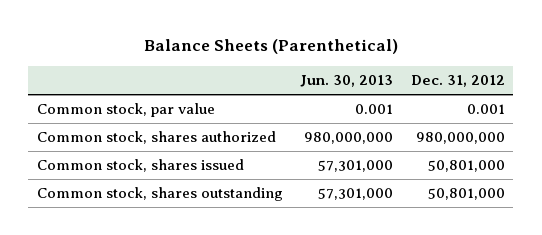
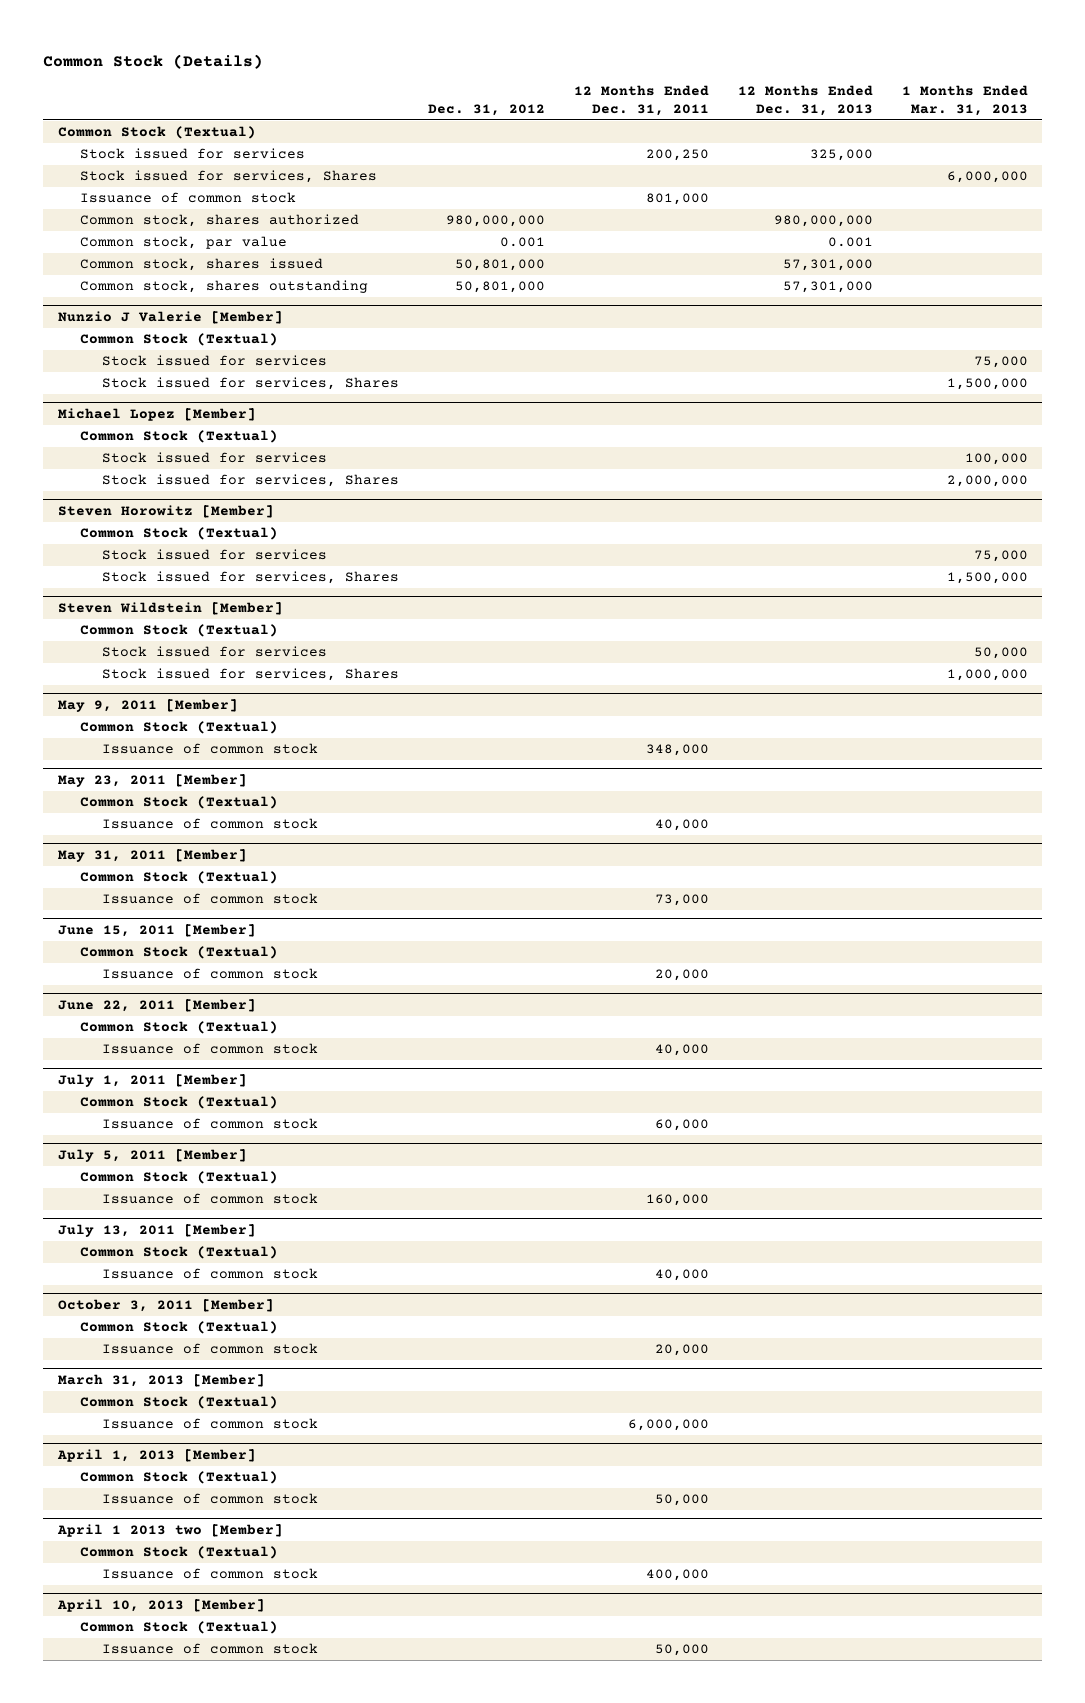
[143,39,398,55] Balance Sheets (Parenthetical) -> [43,53,264,69] Common Stock (Details)
[300,75,394,88] Jun. 30, 2013 -> none
none -> [573,85,709,117] 12 Months Ended Dec. 31, 2011
none -> [737,85,873,117] 12 Months Ended Dec. 31, 2013
none -> [901,85,1028,117] 1 Months Ended Mar. 31, 2013
none -> [57,126,256,140] Common Stock (Textual)
none -> [79,148,305,160] Stock issued for services
none -> [79,170,377,184] Stock issued for services, Shares
none -> [79,192,296,204] Issuance of common stock
[37,103,216,118] Common stock, par value -> [79,236,287,250] Common stock, par value
none -> [57,311,283,325] Nunzio J Valerie [Member]
none -> [79,333,278,347] Common Stock (Textual)
none -> [101,355,327,367] Stock issued for services
none -> [101,377,399,391] Stock issued for services, Shares
none -> [57,408,256,422] Michael Lopez [Member]
none -> [79,430,278,444] Common Stock (Textual)
none -> [101,452,327,464] Stock issued for services
none -> [101,474,399,488] Stock issued for services, Shares
none -> [57,505,274,519] Steven Horowitz [Member]
none -> [79,527,278,541] Common Stock (Textual)
none -> [101,549,327,561] Stock issued for services
none -> [101,571,399,585] Stock issued for services, Shares
none -> [57,602,283,616] Steven Wildstein [Member]
none -> [79,624,278,638] Common Stock (Textual)
none -> [101,646,327,658] Stock issued for services
none -> [101,668,399,682] Stock issued for services, Shares
none -> [57,699,238,713] May 9, 2011 [Member]
none -> [79,721,278,735] Common Stock (Textual)
none -> [101,743,318,755] Issuance of common stock
none -> [57,774,247,788] May 23, 2011 [Member]
none -> [79,796,278,810] Common Stock (Textual)
none -> [101,818,318,830] Issuance of common stock
none -> [57,849,247,863] May 31, 2011 [Member]
none -> [79,871,278,885] Common Stock (Textual)
none -> [101,893,318,905] Issuance of common stock
none -> [57,924,256,938] June 15, 2011 [Member]
none -> [79,946,278,960] Common Stock (Textual)
none -> [101,968,318,980] Issuance of common stock
none -> [57,999,256,1013] June 22, 2011 [Member]
none -> [79,1021,278,1035] Common Stock (Textual)
none -> [101,1043,318,1055] Issuance of common stock
none -> [57,1074,247,1088] July 1, 2011 [Member]
none -> [79,1096,278,1110] Common Stock (Textual)
none -> [101,1118,318,1130] Issuance of common stock
none -> [57,1149,247,1163] July 5, 2011 [Member]
none -> [79,1171,278,1185] Common Stock (Textual)
none -> [101,1193,318,1205] Issuance of common stock
none -> [57,1224,256,1238] July 13, 2011 [Member]
none -> [79,1246,278,1260] Common Stock (Textual)
none -> [101,1268,318,1280] Issuance of common stock
none -> [57,1299,274,1313] October 3, 2011 [Member]
none -> [79,1321,278,1335] Common Stock (Textual)
none -> [101,1343,318,1355] Issuance of common stock
none -> [57,1374,265,1388] March 31, 2013 [Member]
none -> [79,1396,278,1410] Common Stock (Textual)
none -> [101,1418,318,1430] Issuance of common stock
none -> [56,1449,256,1463] April 1, 2013 [Member]
none -> [79,1471,278,1485] Common Stock (Textual)
none -> [101,1493,318,1505] Issuance of common stock
none -> [56,1524,283,1538] April 1 2013 two [Member]
none -> [79,1546,278,1560] Common Stock (Textual)
none -> [101,1568,318,1580] Issuance of common stock
none -> [56,1599,265,1613] April 10, 2013 [Member]
none -> [79,1621,278,1635] Common Stock (Textual)
none -> [101,1643,318,1655] Issuance of common stock

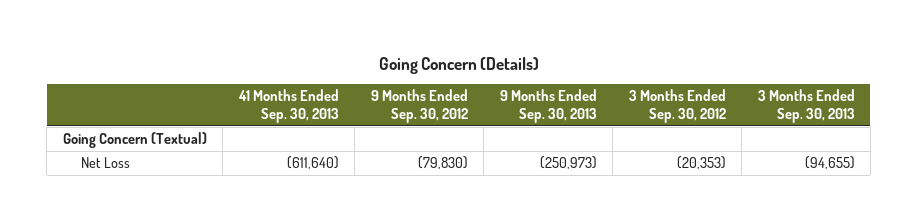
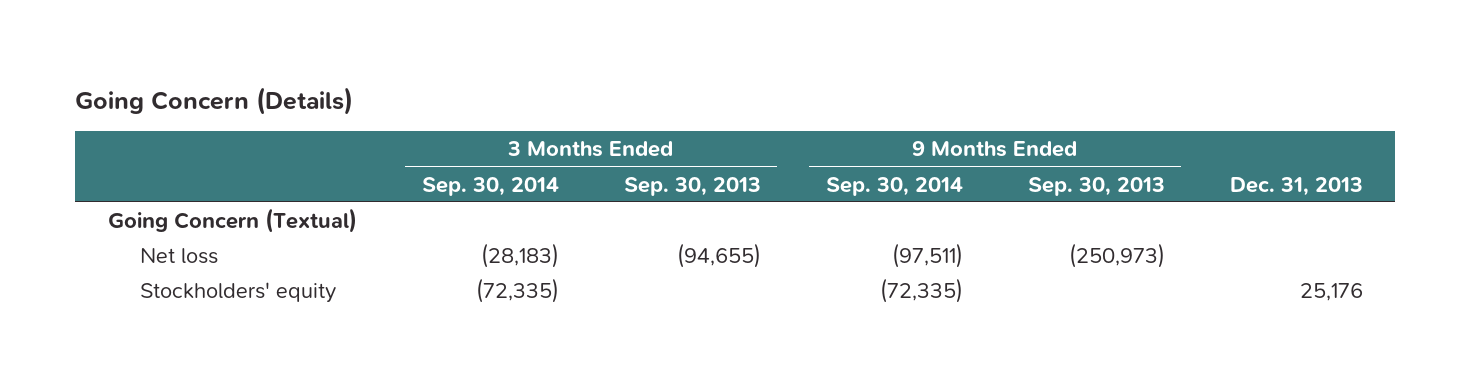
[237,89,339,124] 41 Months Ended Sep. 30, 2013 -> none
[370,89,468,124] 9 Months Ended Sep. 30, 2012 -> none
[628,89,726,124] 3 Months Ended Sep. 30, 2012 -> none
none -> [421,176,559,196] Sep. 30, 2014
none -> [825,176,963,196] Sep. 30, 2014
none -> [1229,176,1363,196] Dec. 31, 2013
[80,157,130,169] Net Loss -> [140,248,219,265] Net loss
none -> [140,282,337,304] Stockholders' equity

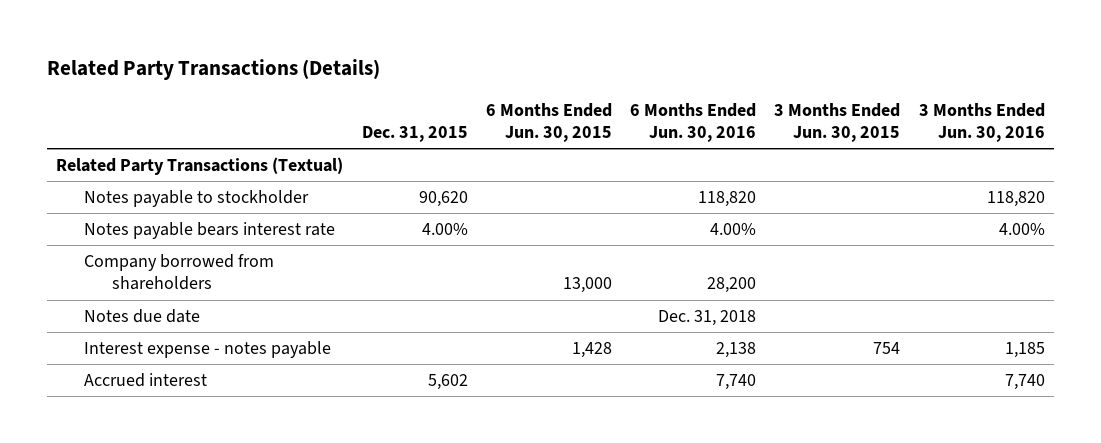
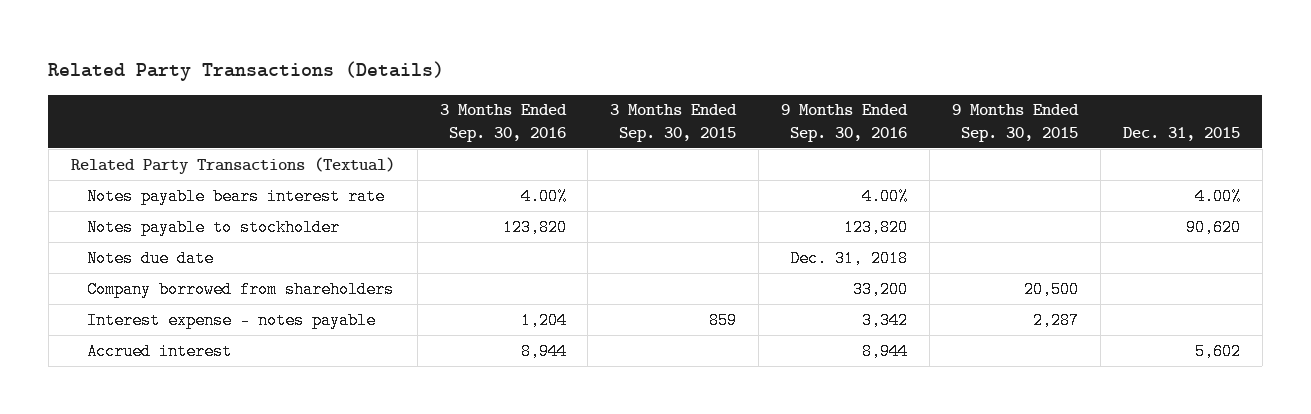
[485,102,612,142] 6 Months Ended Jun. 30, 2015 -> none
[630,102,757,142] 6 Months Ended Jun. 30, 2016 -> none
[774,102,901,142] 3 Months Ended Jun. 30, 2015 -> none
[918,102,1045,142] 3 Months Ended Jun. 30, 2016 -> none
none -> [439,104,567,142] 3 Months Ended Sep. 30, 2016
none -> [610,104,738,142] 3 Months Ended Sep. 30, 2015
none -> [781,104,909,142] 9 Months Ended Sep. 30, 2016
none -> [952,104,1080,142] 9 Months Ended Sep. 30, 2015
[83,190,309,208] Notes payable to stockholder -> [86,218,340,236] Notes payable to stockholder
[83,254,274,291] Company borrowed from shareholders -> [86,280,394,298] Company borrowed from shareholders

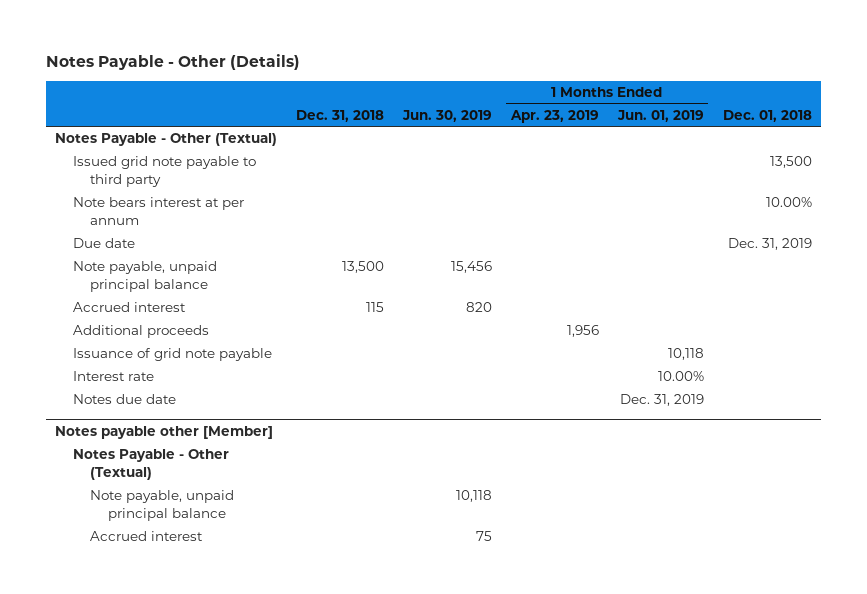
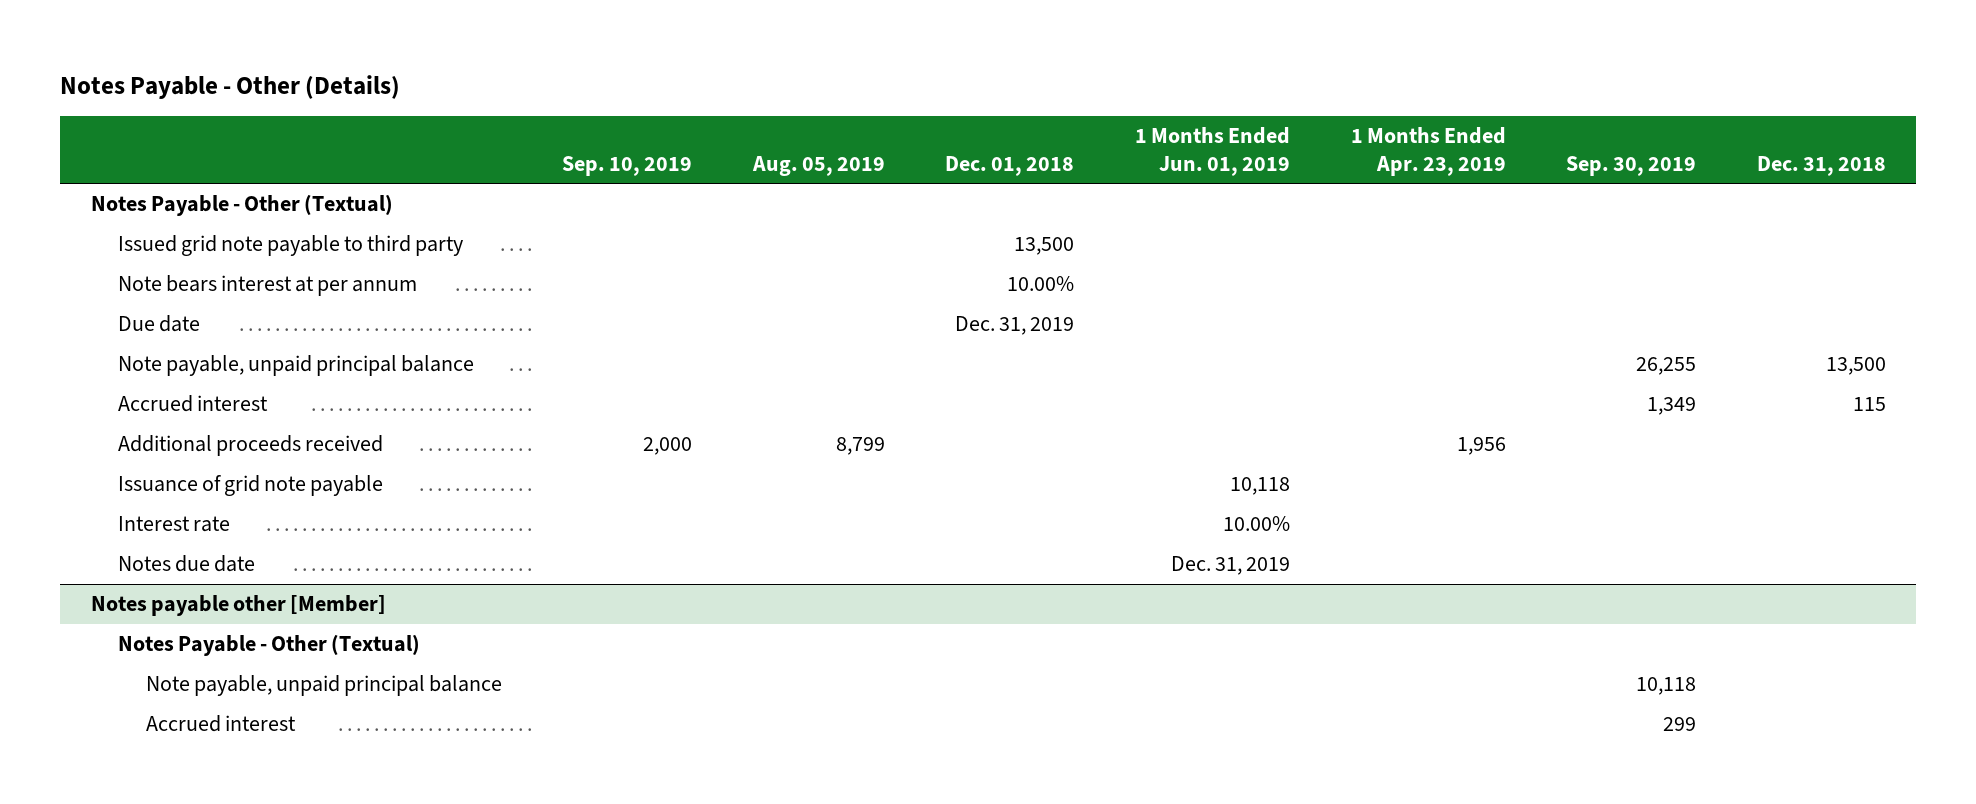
[401,109,492,122] Jun. 30, 2019 -> none
none -> [562,155,693,176] Sep. 10, 2019
none -> [751,155,885,176] Aug. 05, 2019
none -> [1566,155,1697,176] Sep. 30, 2019
[72,325,209,339] Additional proceeds -> [118,435,384,457] Additional proceeds received

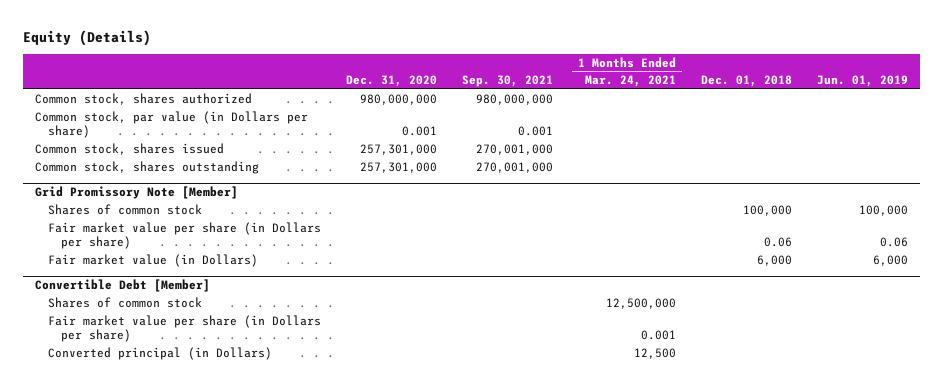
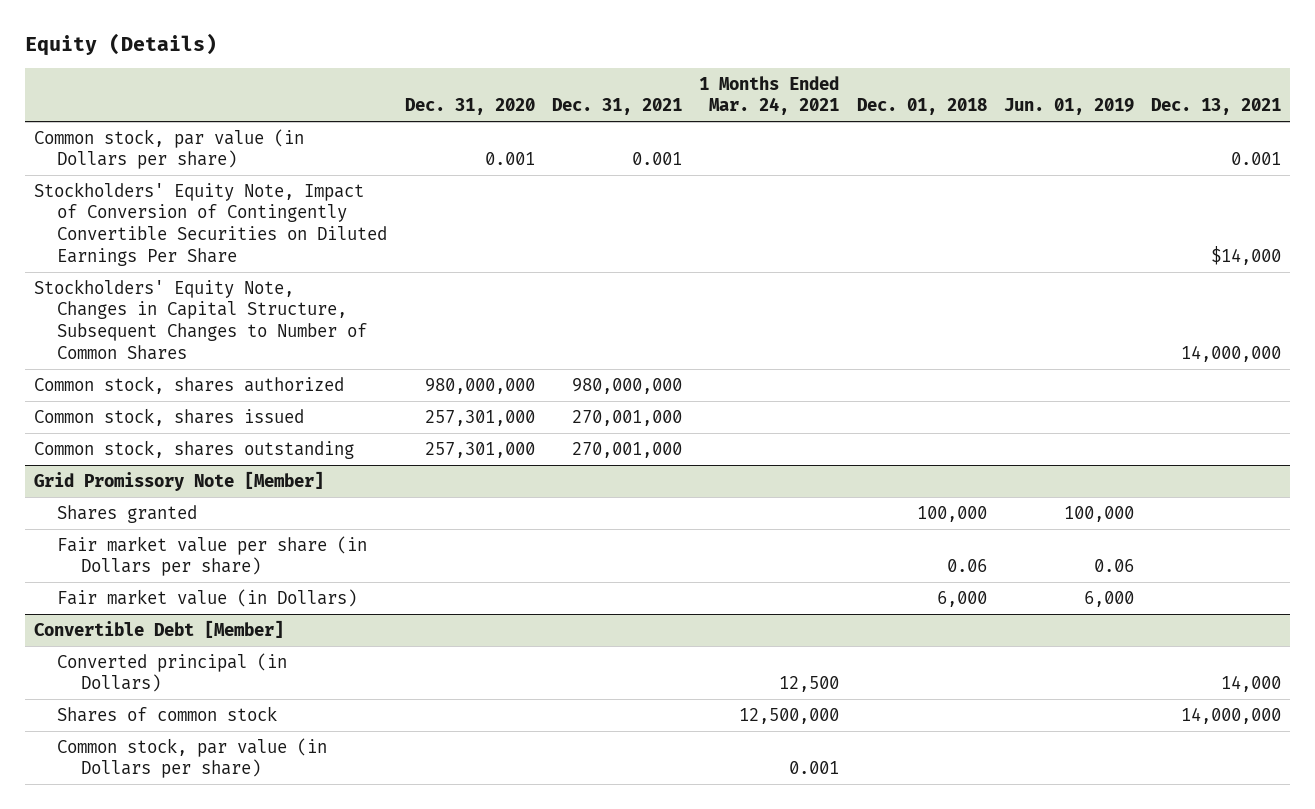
[462,75,554,88] Sep. 30, 2021 -> none
none -> [552,98,683,116] Dec. 31, 2021
none -> [1151,98,1282,116] Dec. 13, 2021
none -> [33,181,388,266] Stockholders' Equity Note, Impact of Conversion of Contingently Convertible Securities on Diluted Earnings Per Share
none -> [33,278,368,360] Stockholders' Equity Note, Changes in Capital Structure, Subsequent Changes to Number of Common Shares
[35,92,253,105] Common stock, shares authorized -> [33,375,344,394] Common stock, shares authorized
[48,203,203,215] Shares of common stock -> none
none -> [57,504,198,523] Shares granted
[48,314,322,343] Fair market value per share (in Dollars per share) -> none
[48,296,203,308] Shares of common stock -> [57,705,278,722] Shares of common stock
none -> [57,737,328,779] Common stock, par value (in Dollars per share)

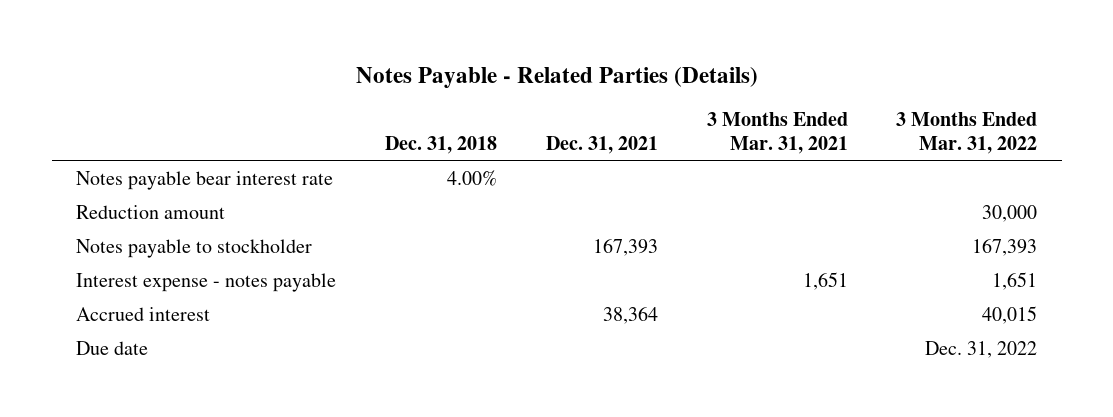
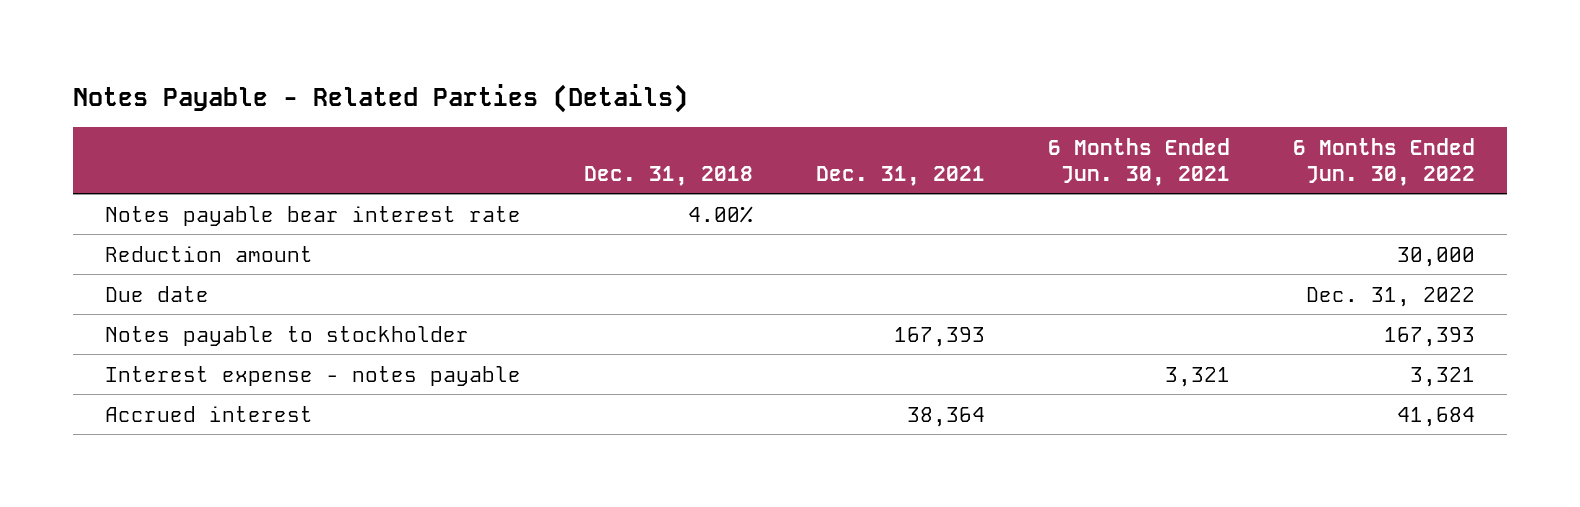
[706,112,848,154] 3 Months Ended Mar. 31, 2021 -> none
[896,112,1038,154] 3 Months Ended Mar. 31, 2022 -> none
none -> [1048,137,1231,186] 6 Months Ended Jun. 30, 2021
none -> [1293,137,1476,186] 6 Months Ended Jun. 30, 2022
[76,340,149,355] Due date -> [104,285,209,302] Due date

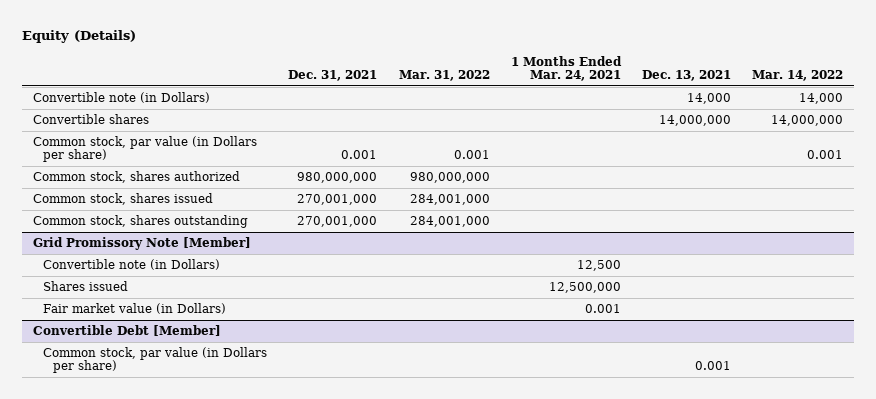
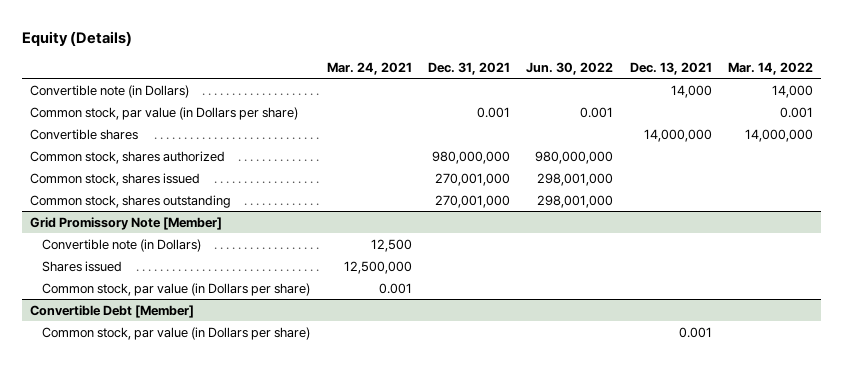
[398,70,490,82] Mar. 31, 2022 -> none
[510,56,622,82] 1 Months Ended Mar. 24, 2021 -> none
none -> [326,61,412,75] Mar. 24, 2021
none -> [526,61,614,75] Jun. 30, 2022
[32,113,149,124] Convertible shares -> [30,128,139,140] Convertible shares
[42,302,226,314] Fair market value (in Dollars) -> none
none -> [42,282,311,296] Common stock, par value (in Dollars per share)

